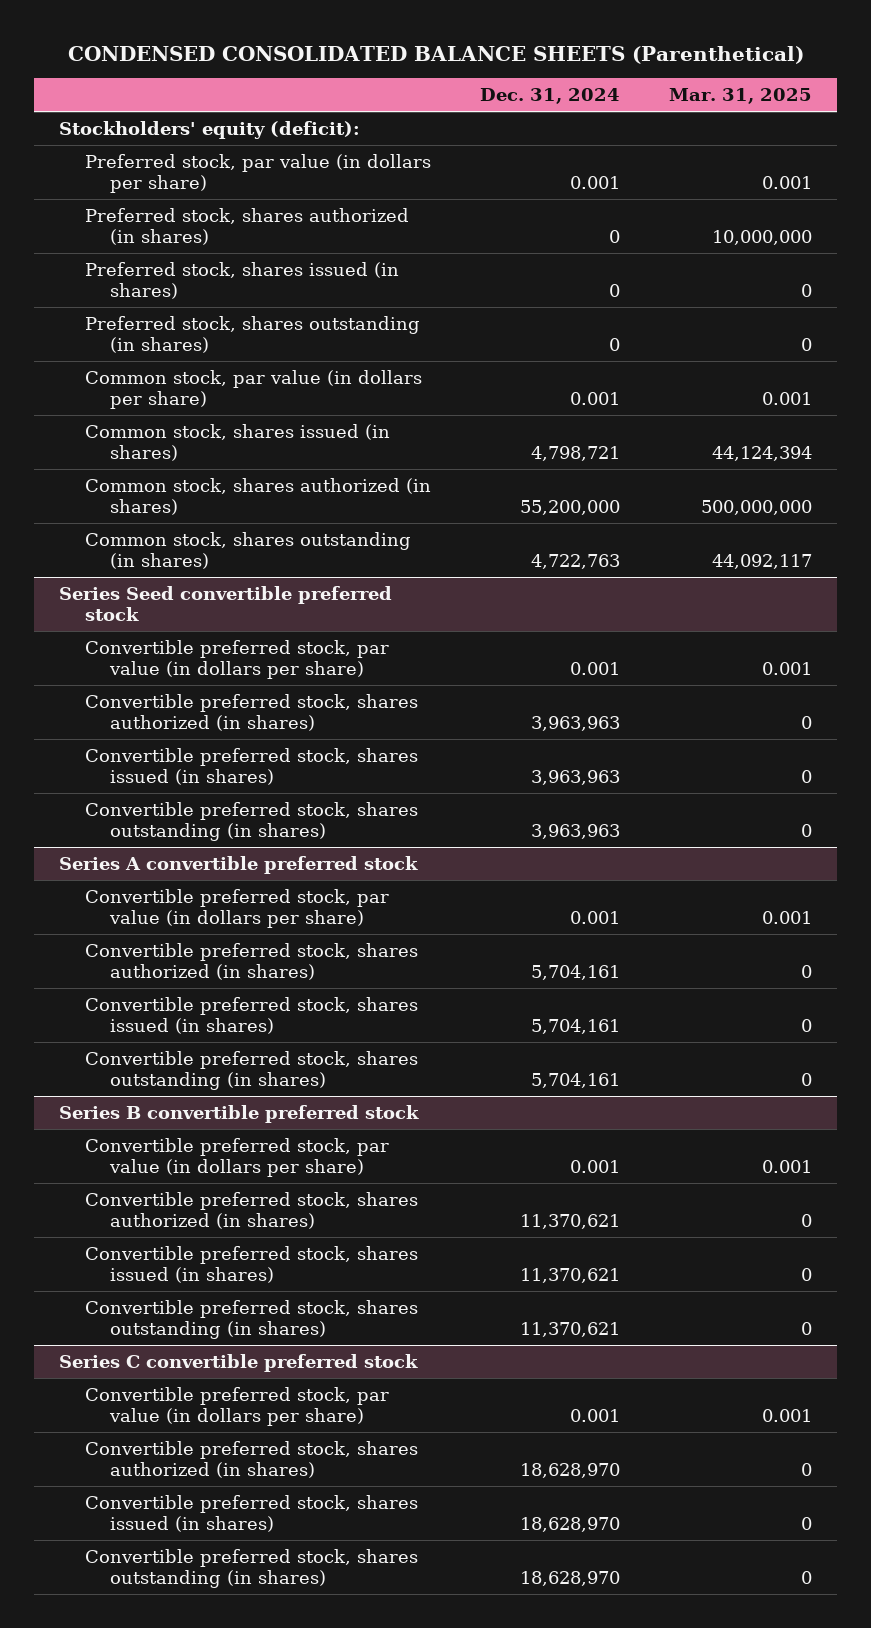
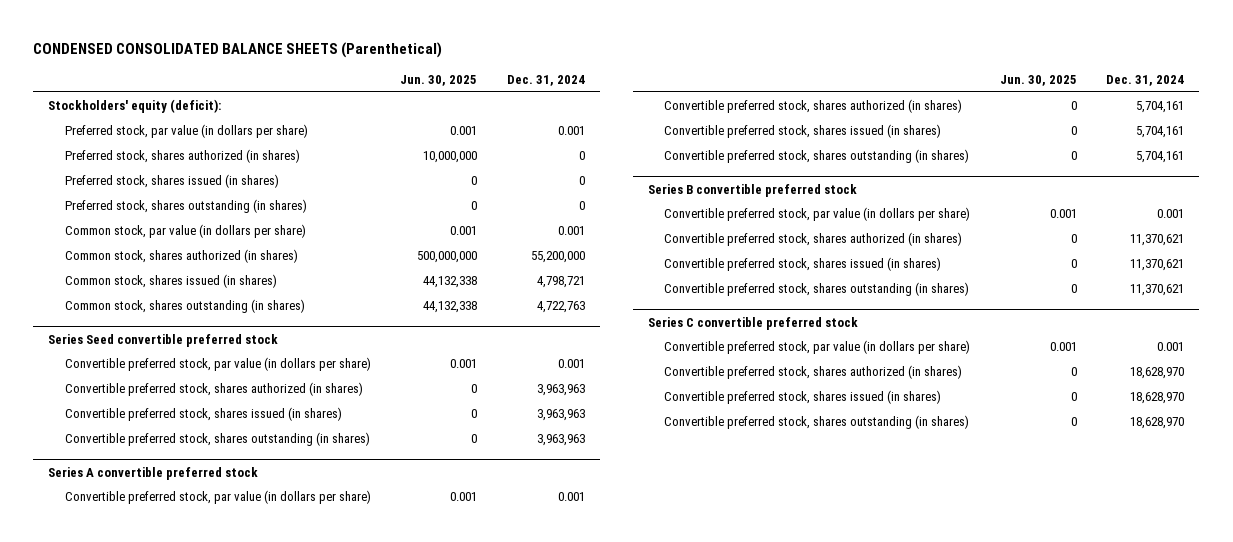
[669,88,813,105] Mar. 31, 2025 -> none
none -> [400,74,478,86] Jun. 30, 2025
[84,423,390,461] Common stock, shares issued (in shares) -> [64,274,277,289] Common stock, shares issued (in shares)

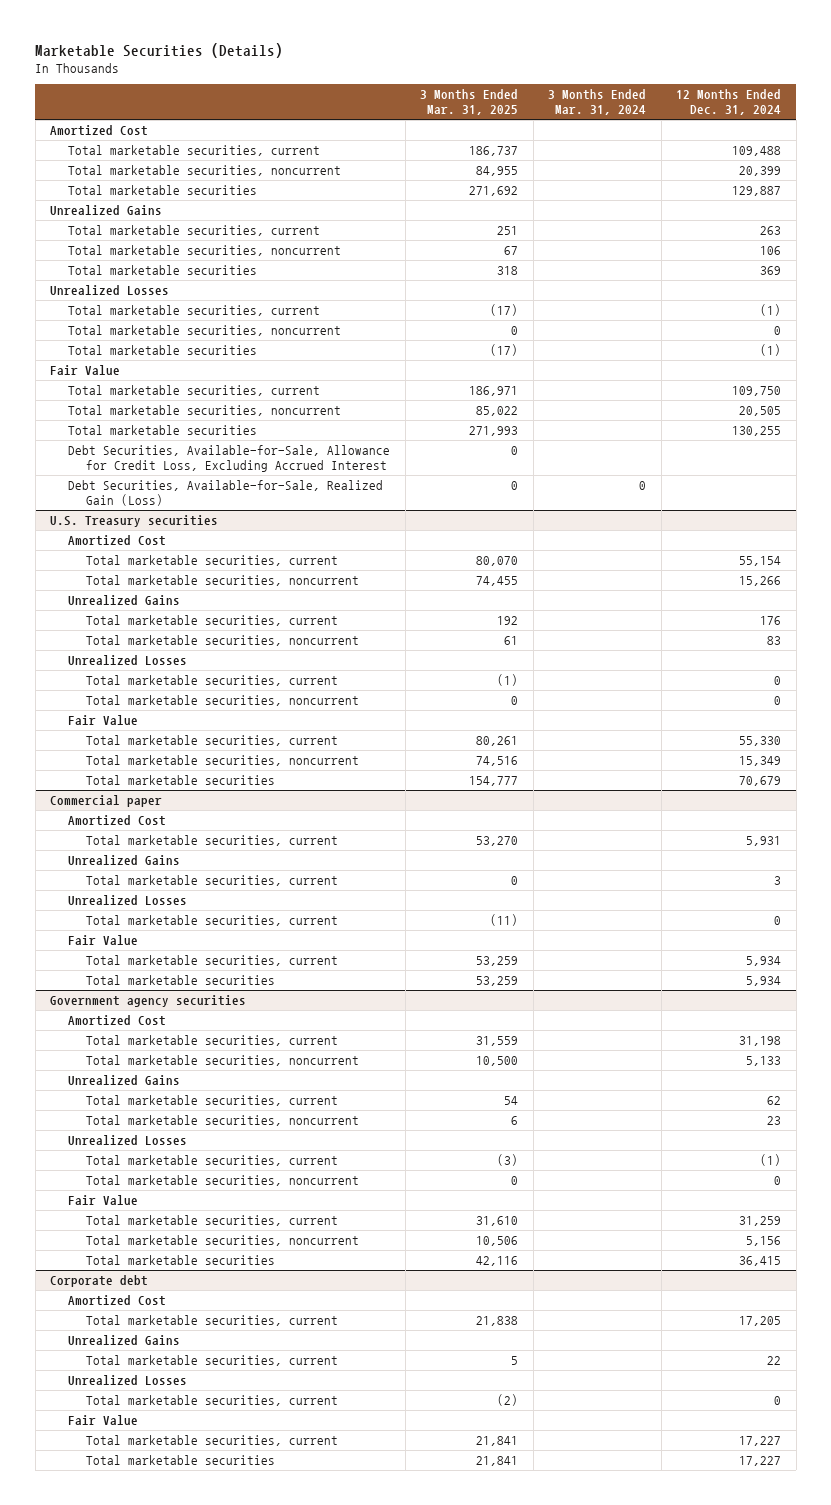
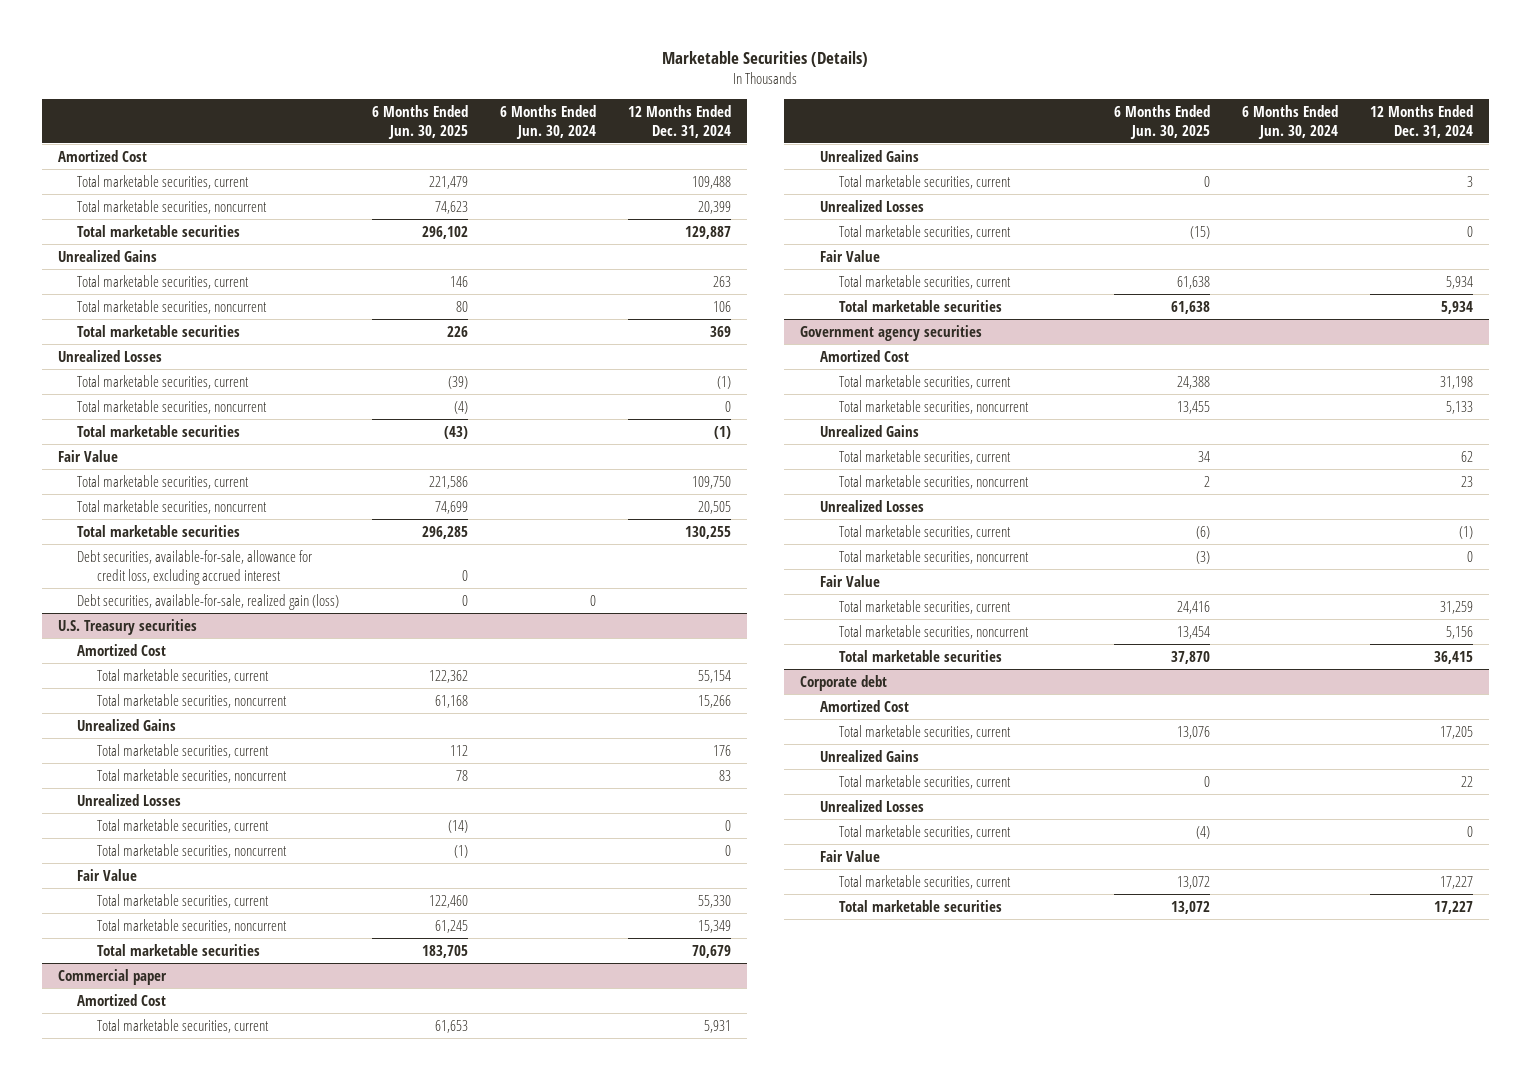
[420,89,519,116] 3 Months Ended Mar. 31, 2025 -> none
[548,89,647,116] 3 Months Ended Mar. 31, 2024 -> none
none -> [371,104,468,139] 6 Months Ended Jun. 30, 2025
none -> [499,104,596,139] 6 Months Ended Jun. 30, 2024
[67,444,390,473] Debt Securities, Available-for-Sale, Allowance for Credit Loss, Excluding Accrued Interest -> [77,549,313,585] Debt securities, available-for-sale, allowance for credit loss, excluding accrued interest
[67,479,383,507] Debt Securities, Available-for-Sale, Realized Gain (Loss) -> [77,593,340,610] Debt securities, available-for-sale, realized gain (loss)

